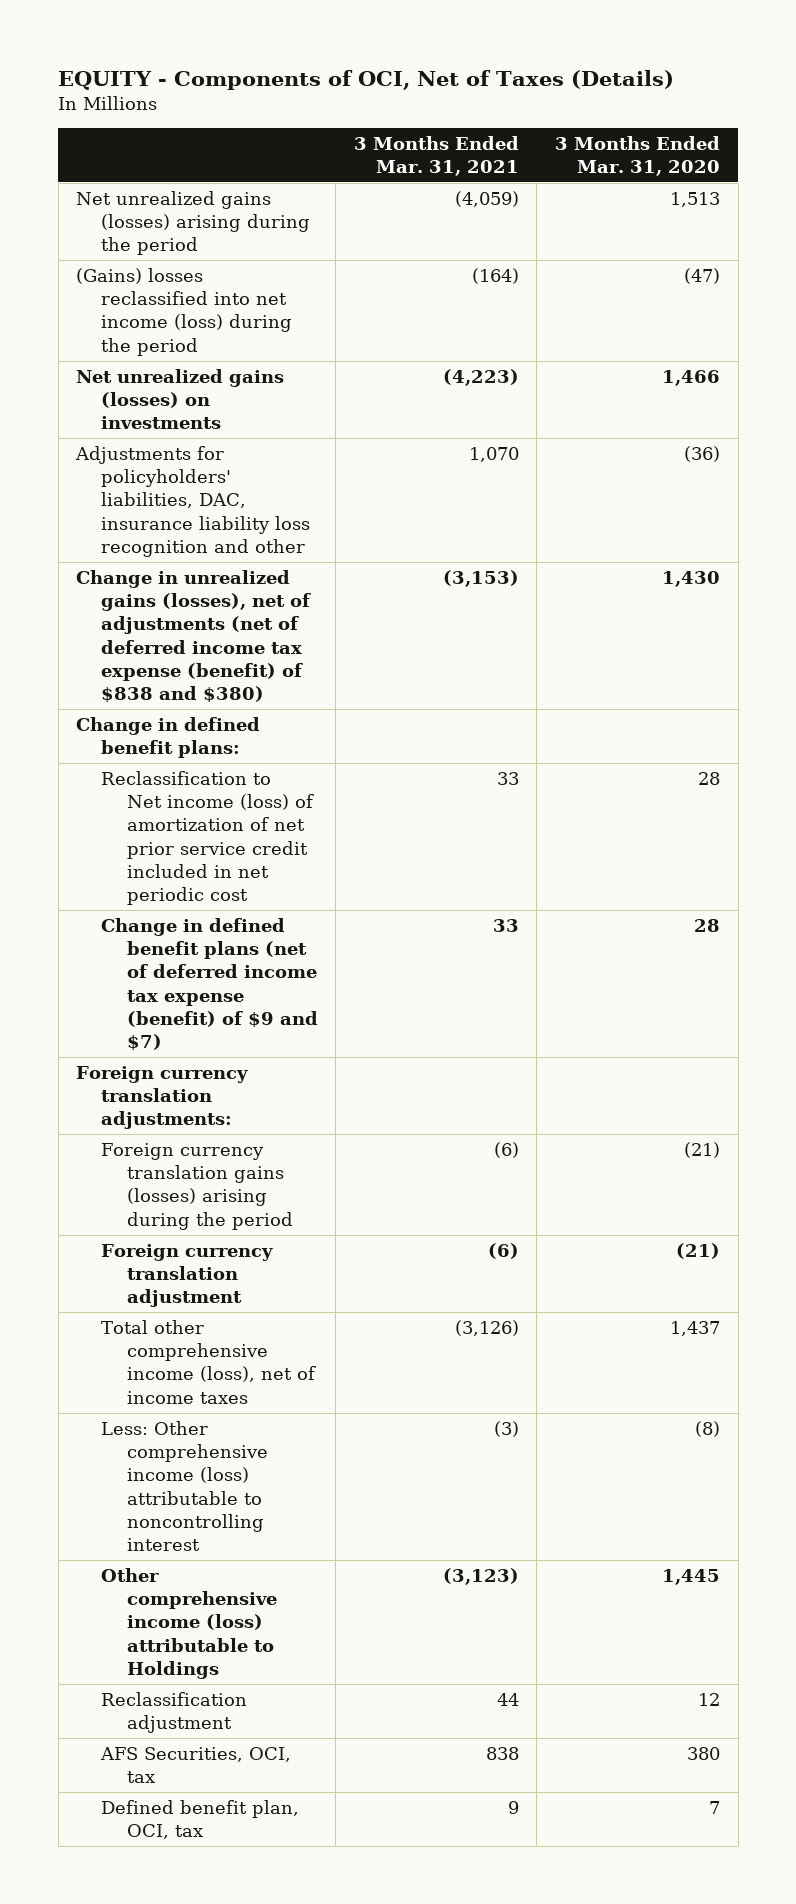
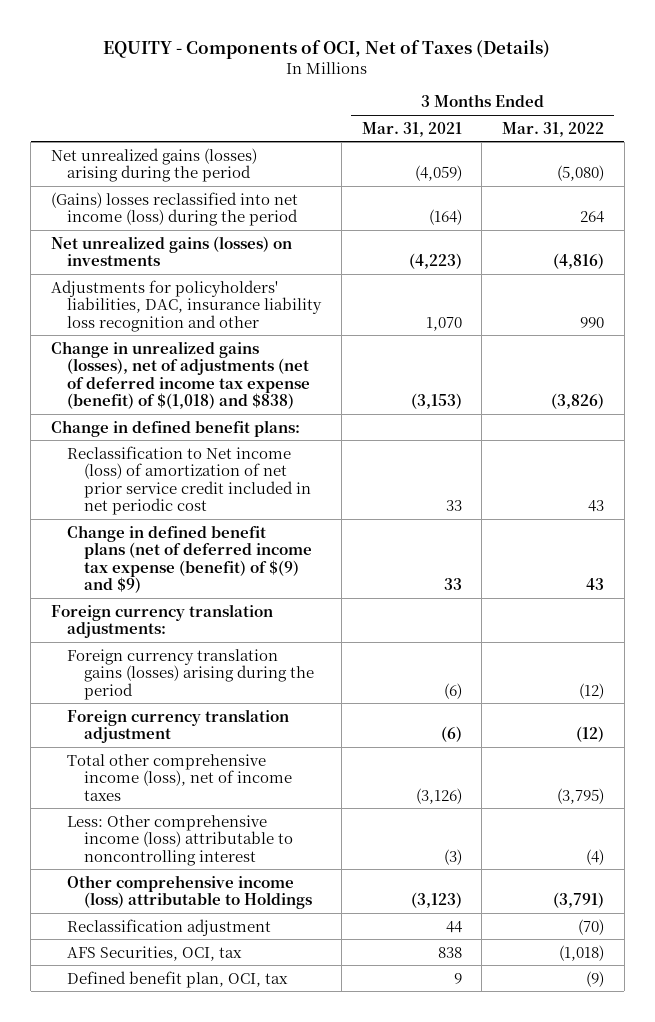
[554,135,720,177] 3 Months Ended Mar. 31, 2020 -> none
none -> [501,121,604,137] Mar. 31, 2022
[76,569,312,703] Change in unrealized gains (losses), net of adjustments (net of deferred income tax expense (benefit) of $838 and $380) -> [50,340,311,410] Change in unrealized gains (losses), net of adjustments (net of deferred income tax expense (benefit) of $(1,018) and $838)
[101,917,318,1051] Change in defined benefit plans (net of deferred income tax expense (benefit) of $9 and $7) -> [67,524,312,594] Change in defined benefit plans (net of deferred income tax expense (benefit) of $(9) and $9)

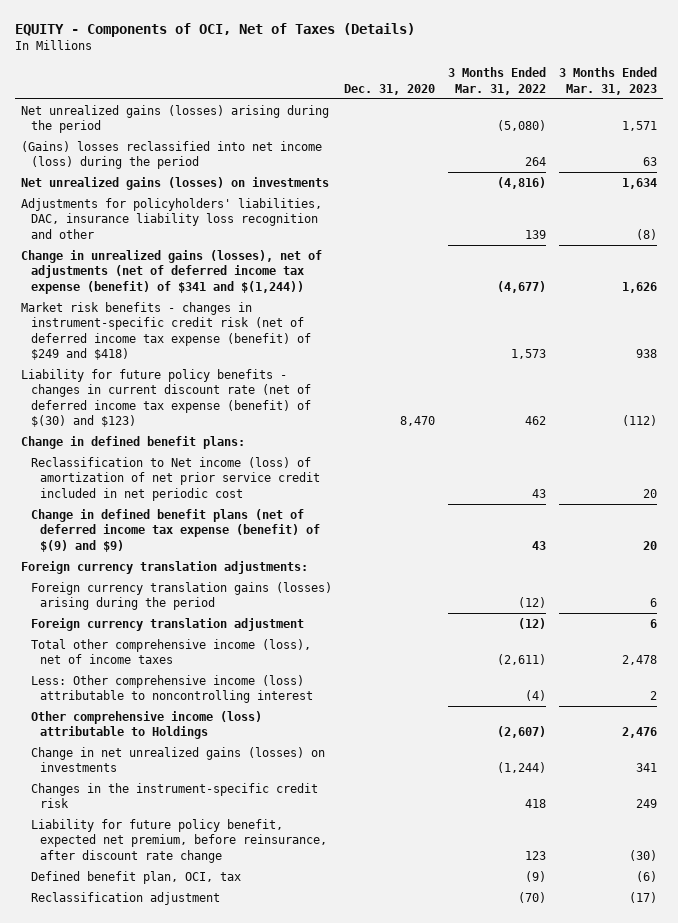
[361,121,462,137] Mar. 31, 2021 -> none
none -> [344,83,436,95] Dec. 31, 2020
none -> [558,67,657,95] 3 Months Ended Mar. 31, 2023
[579,316,604,328] 990 -> [524,229,546,239] 139
[50,340,311,410] Change in unrealized gains (losses), net of adjustments (net of deferred income tax expense (benefit) of $(1,018) and $838) -> [21,249,323,294] Change in unrealized gains (losses), net of adjustments (net of deferred income tax expense (benefit) of $341 and $(1,244))
[550,393,604,410] (3,826) -> [496,280,546,293] (4,677)
none -> [21,301,311,360] Market risk benefits - changes in instrument-specific credit risk (net of deferred income tax expense (benefit) of $249 and $418)
none -> [21,368,311,427] Liability for future policy benefits - changes in current discount rate (net of deferred income tax expense (benefit) of $(30) and $123)
[556,787,604,804] (3,795) -> [496,654,546,666] (2,611)
[67,945,243,961] AFS Securities, OCI, tax -> none
[552,892,604,909] (3,791) -> [496,726,546,739] (2,607)
none -> [30,746,325,773] Change in net unrealized gains (losses) on investments
none -> [30,782,318,809] Changes in the instrument-specific credit risk
none -> [30,818,328,863] Liability for future policy benefit, expected net premium, before reinsurance, after discount rate change
[67,918,272,936] Reclassification adjustment -> [30,891,220,905] Reclassification adjustment

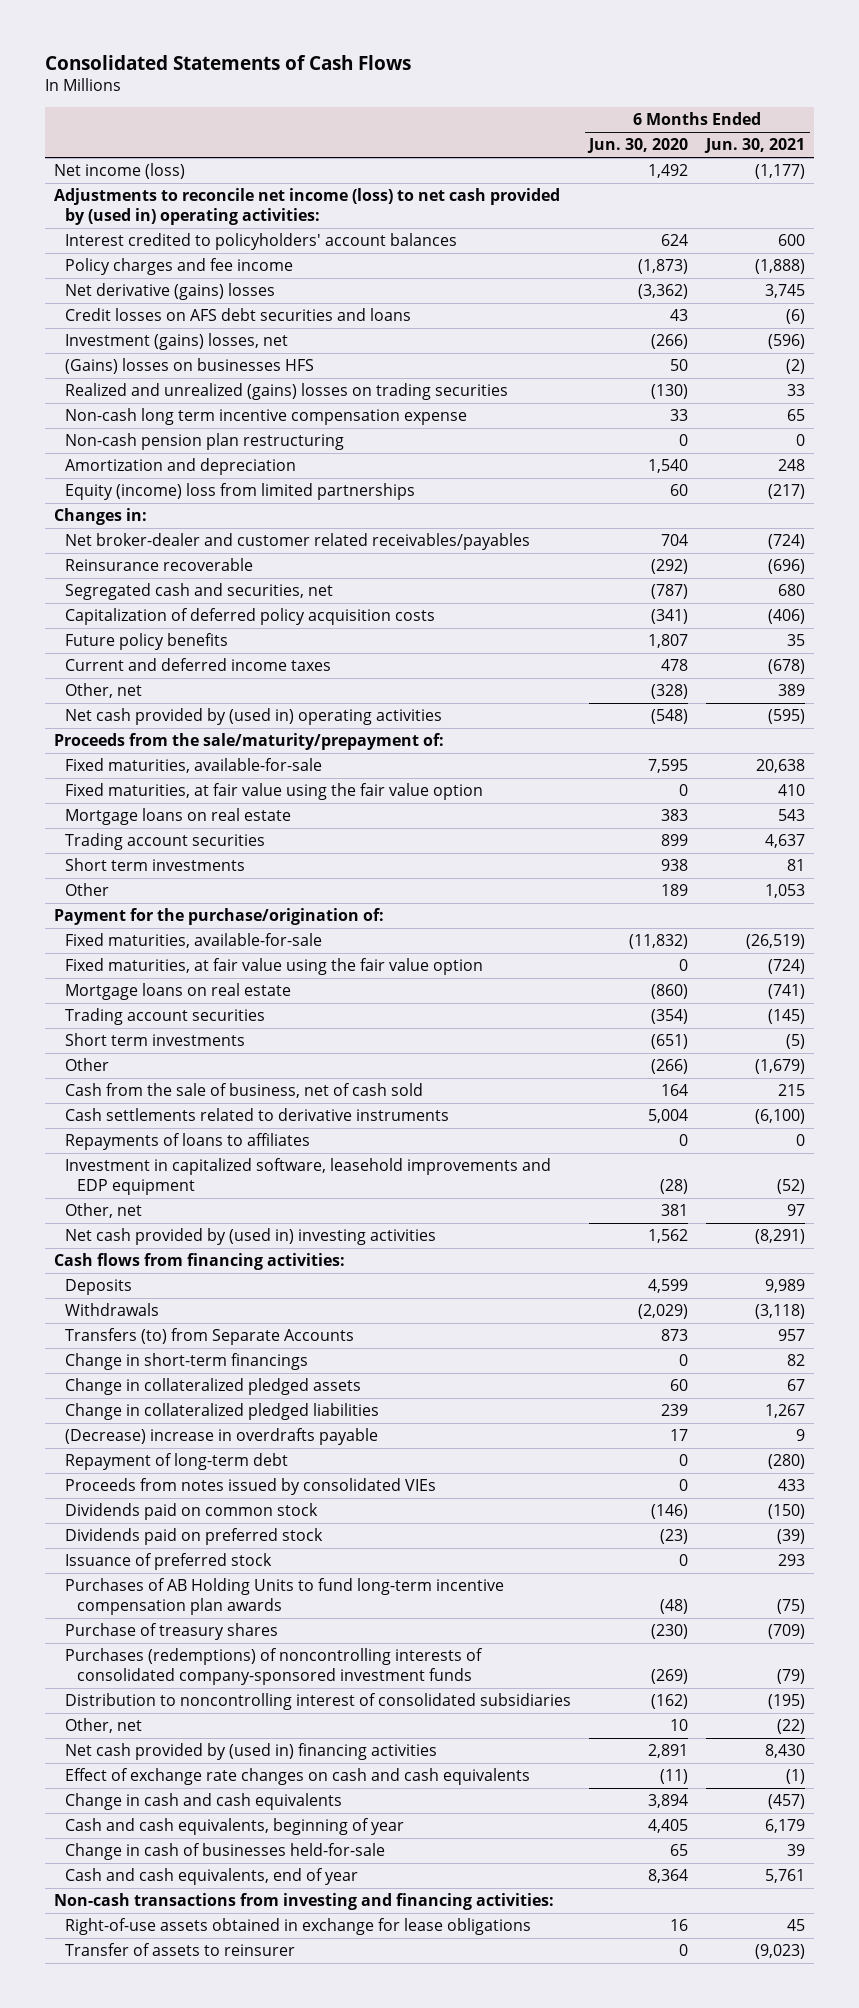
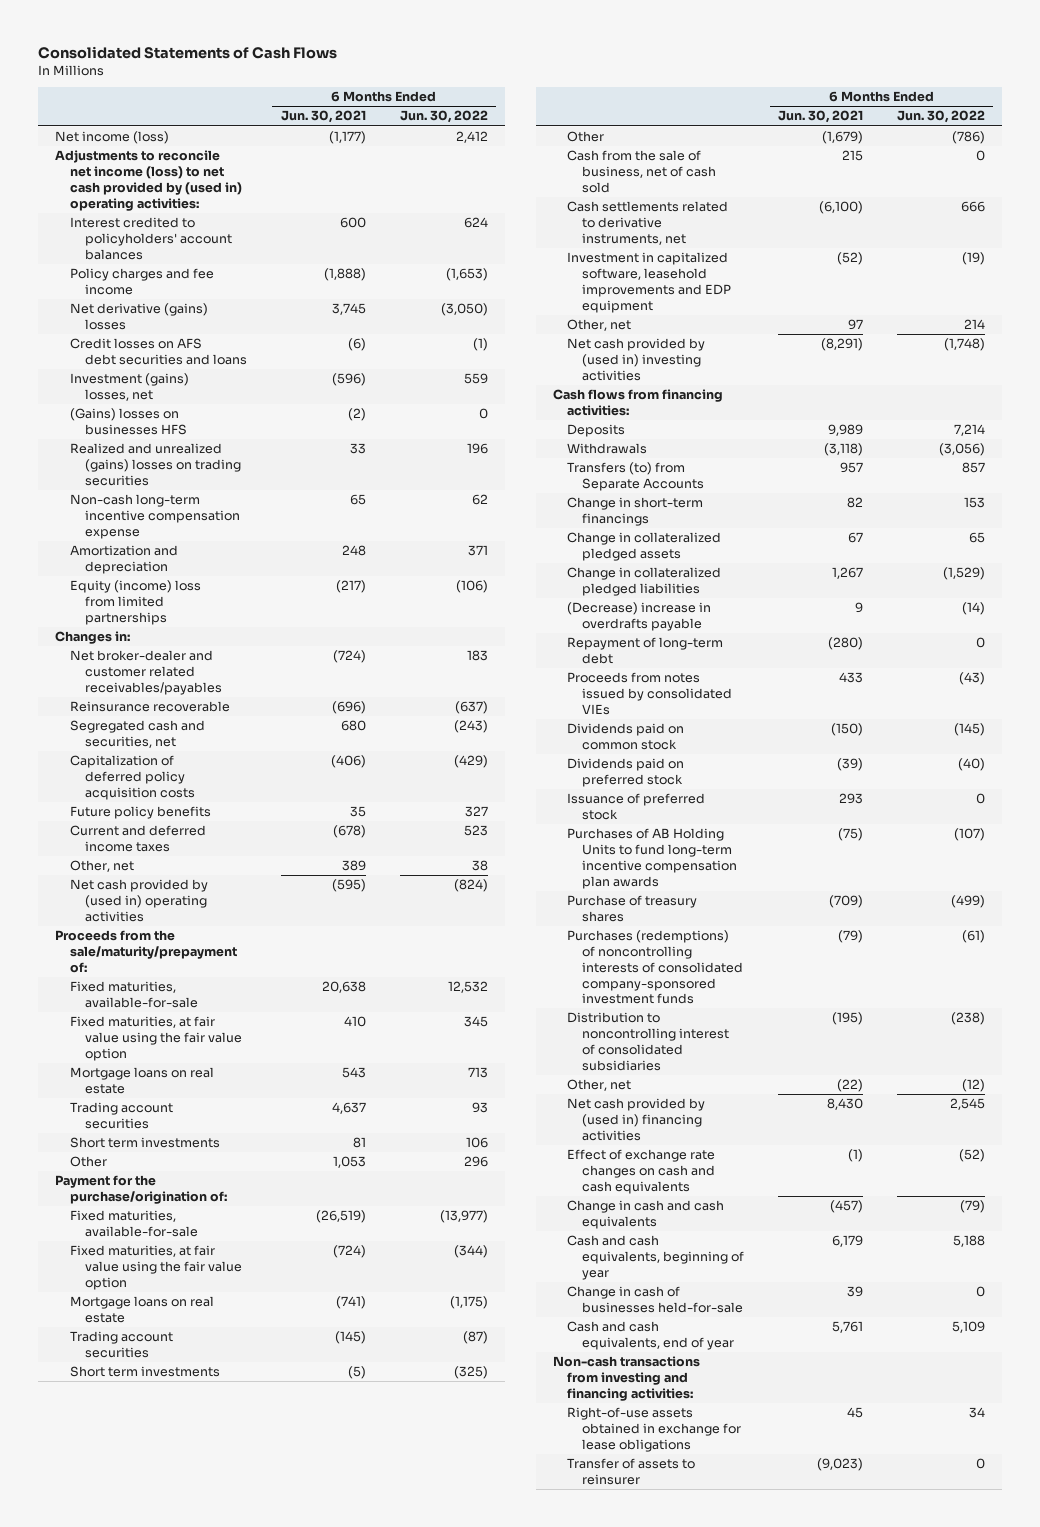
[587,138,689,154] Jun. 30, 2020 -> none
none -> [399,110,488,124] Jun. 30, 2022
[65,433,345,451] Non-cash pension plan restructuring -> none
[65,408,468,426] Non-cash long term incentive compensation expense -> [70,494,240,539] Non-cash long-term incentive compensation expense
[65,1133,311,1151] Repayments of loans to affiliates -> none
[65,1108,450,1122] Cash settlements related to derivative instruments -> [567,201,729,245] Cash settlements related to derivative instruments, net

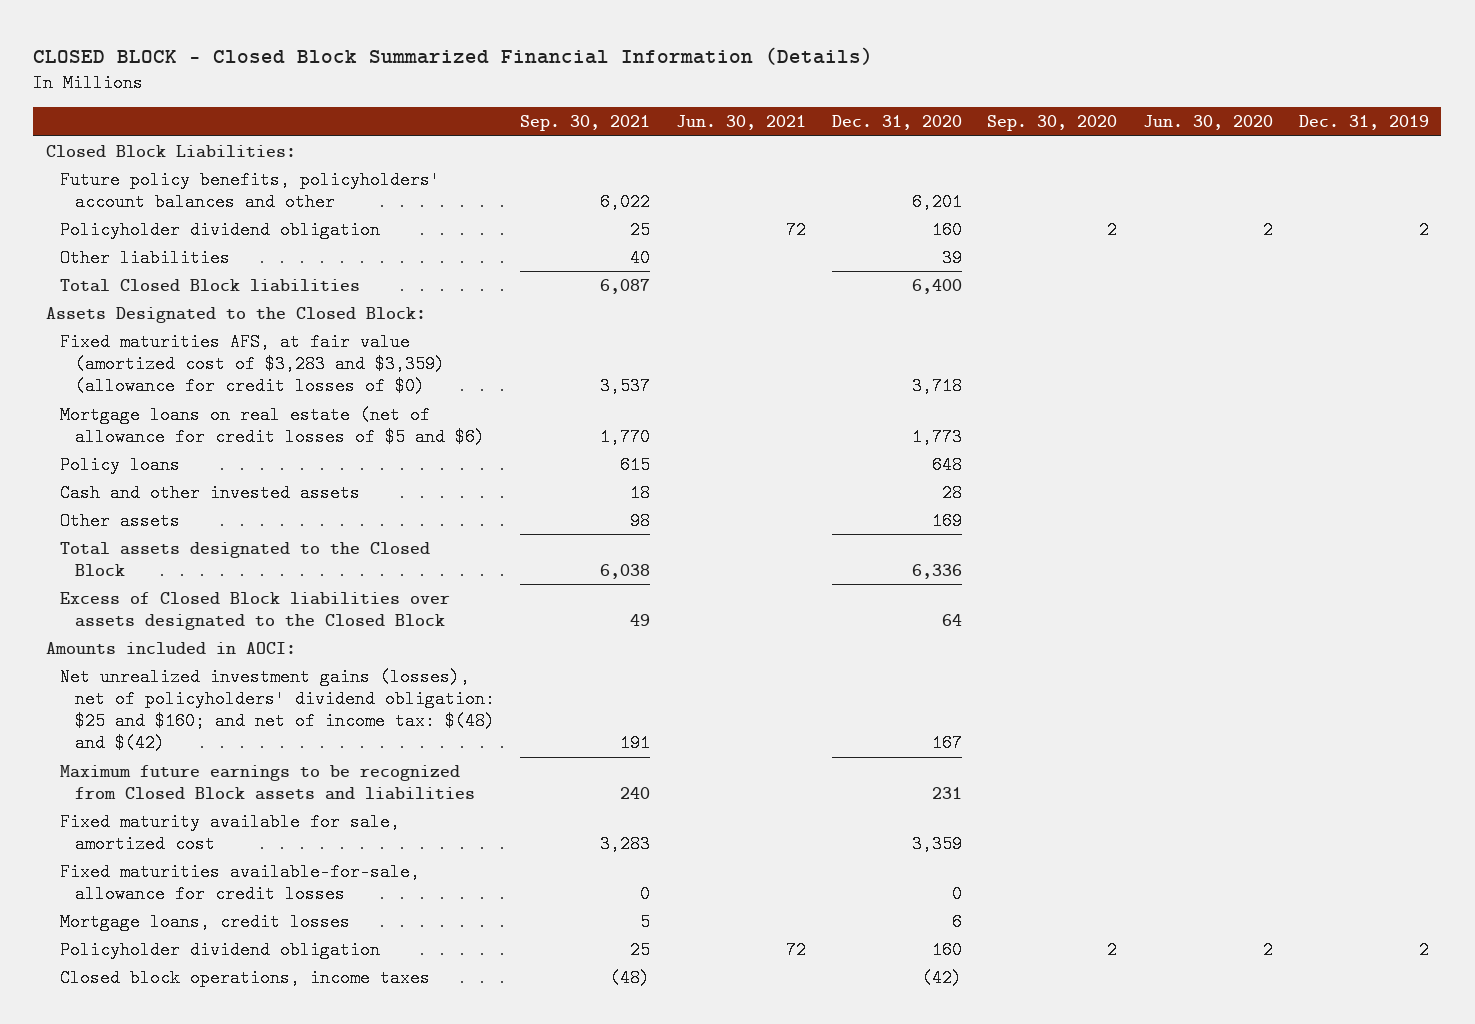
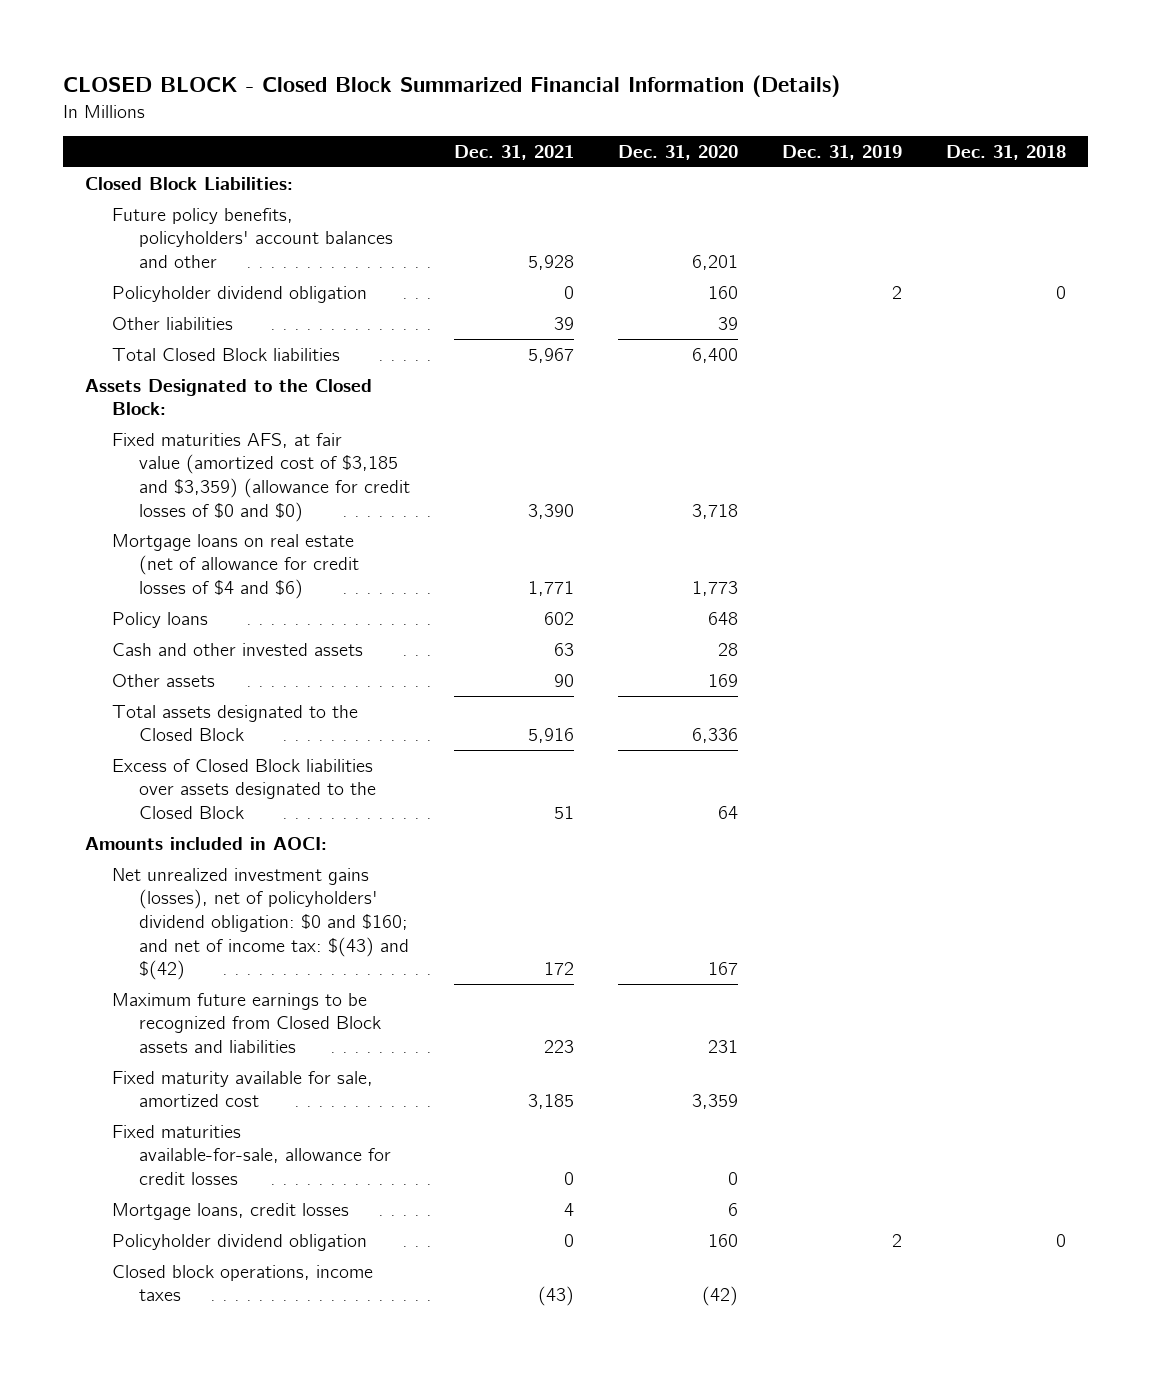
[520,115,651,132] Sep. 30, 2021 -> none
[675,115,806,131] Jun. 30, 2021 -> none
[987,115,1118,132] Sep. 30, 2020 -> none
[1142,115,1273,131] Jun. 30, 2020 -> none
none -> [453,145,574,161] Dec. 31, 2021
none -> [946,145,1067,161] Dec. 31, 2018
[60,332,445,396] Fixed maturities AFS, at fair value (amortized cost of $3,283 and $3,359) (allowance for credit losses of $0) -> [111,432,410,522] Fixed maturities AFS, at fair value (amortized cost of $3,185 and $3,359) (allowance for credit losses of $0 and $0)
[60,405,485,447] Mortgage loans on real estate (net of allowance for credit losses of $5 and $6) -> [111,533,359,599] Mortgage loans on real estate (net of allowance for credit losses of $4 and $6)
[60,667,495,753] Net unrealized investment gains (losses), net of policyholders' dividend obligation: $25 and $160; and net of income tax: $(48) and $(42) -> [111,867,409,981] Net unrealized investment gains (losses), net of policyholders' dividend obligation: $0 and $160; and net of income tax: $(43) and $(42)

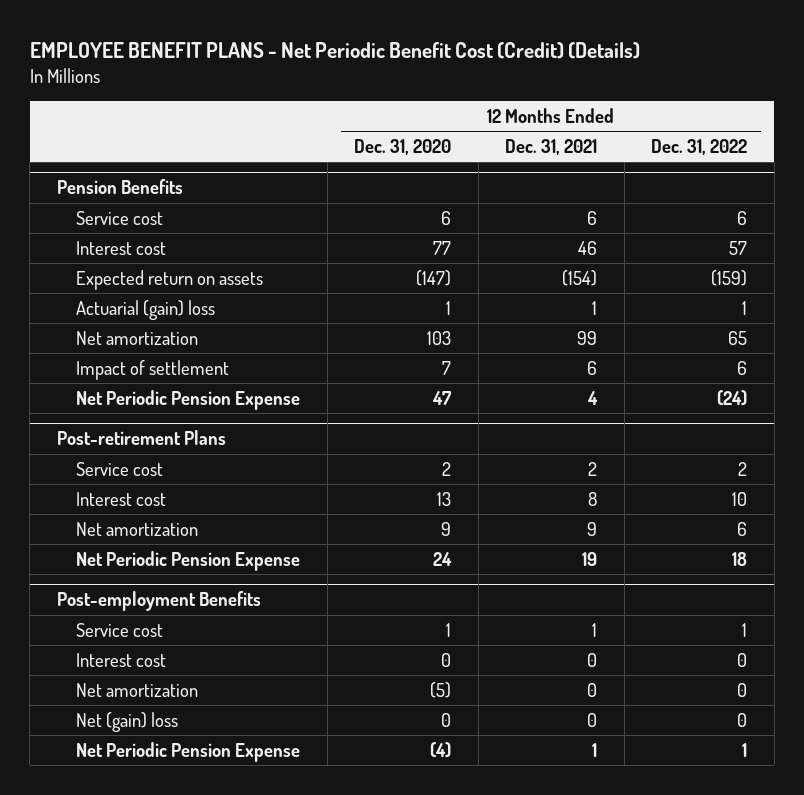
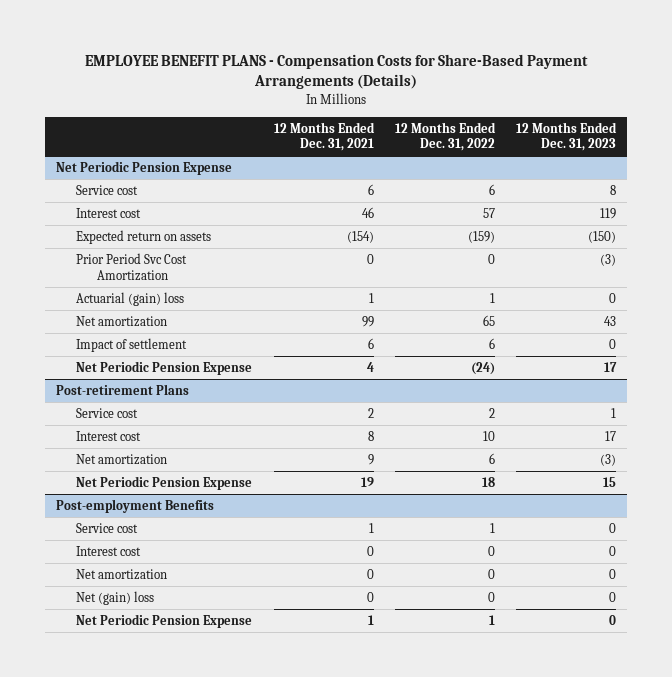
[29,42,640,60] EMPLOYEE BENEFIT PLANS - Net Periodic Benefit Cost (Credit) (Details) -> [84,53,588,89] EMPLOYEE BENEFIT PLANS - Compensation Costs for Share-Based Payment Arrangements (Details)
[354,138,452,155] Dec. 31, 2020 -> none
none -> [516,121,618,152] 12 Months Ended Dec. 31, 2023
[56,179,183,195] Pension Benefits -> [55,160,232,175] Net Periodic Pension Expense
none -> [76,252,188,281] Prior Period Svc Cost Amortization

